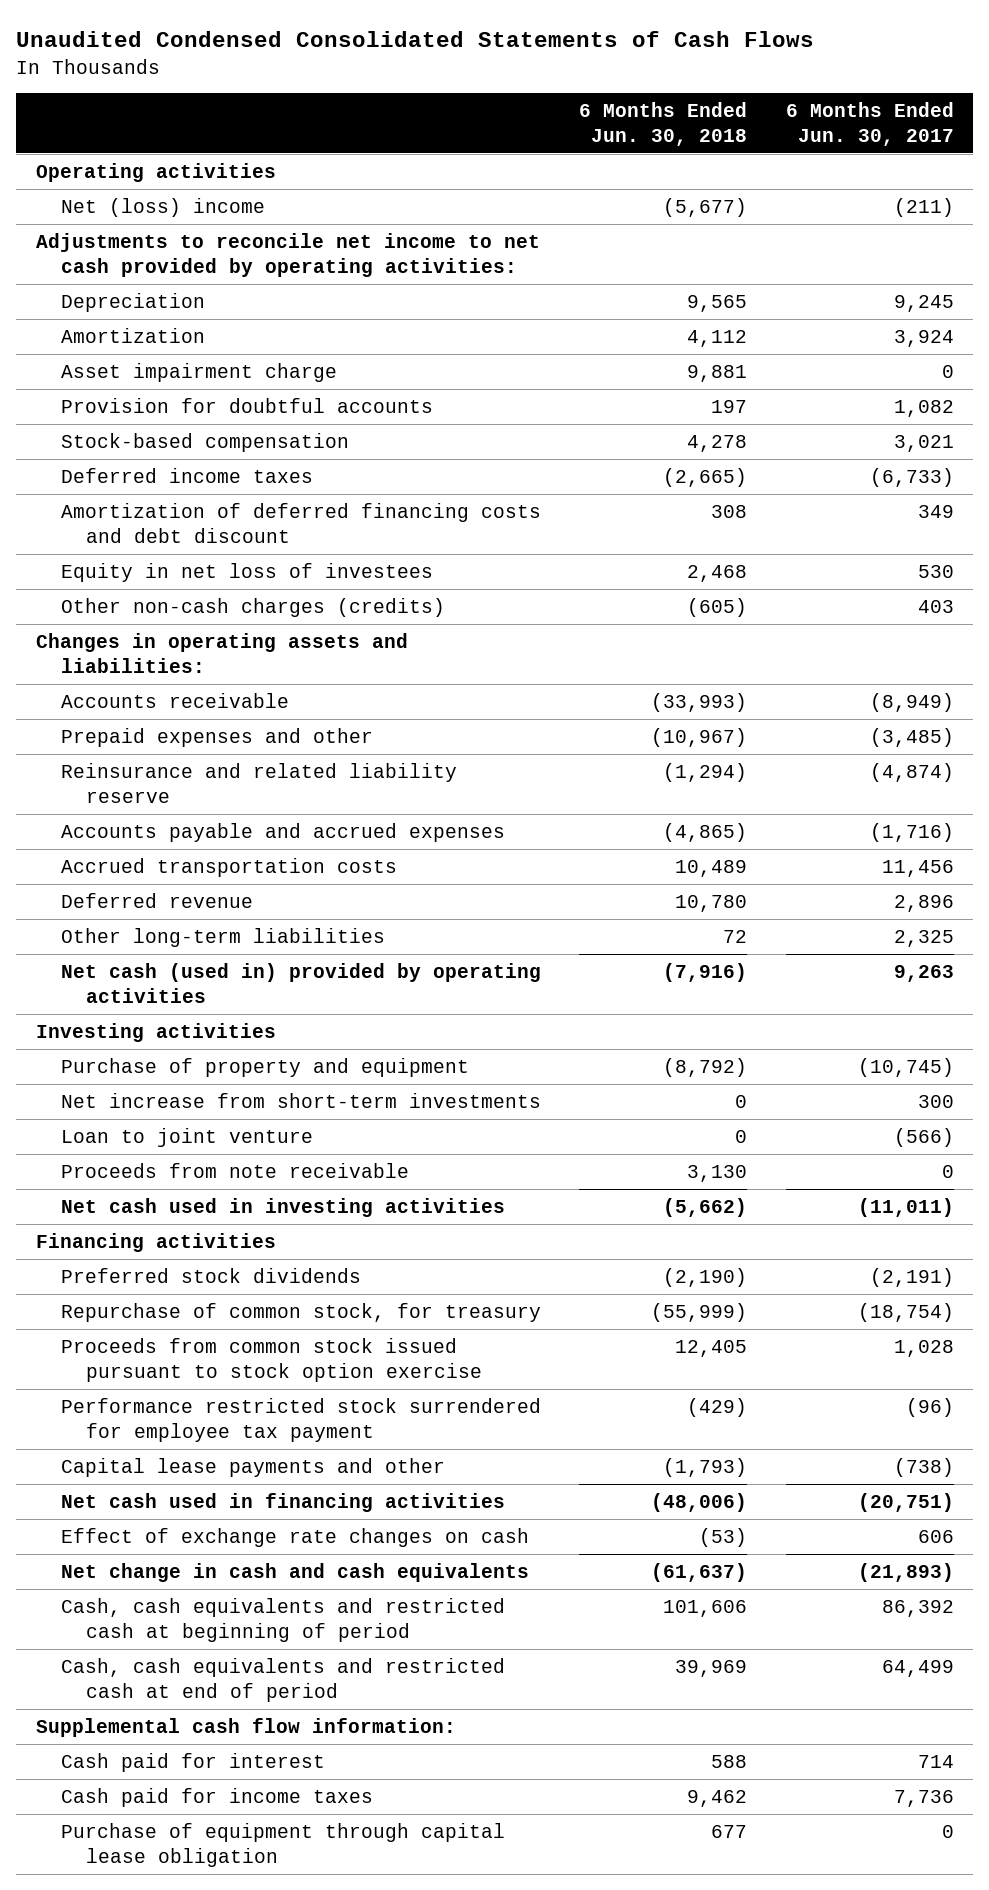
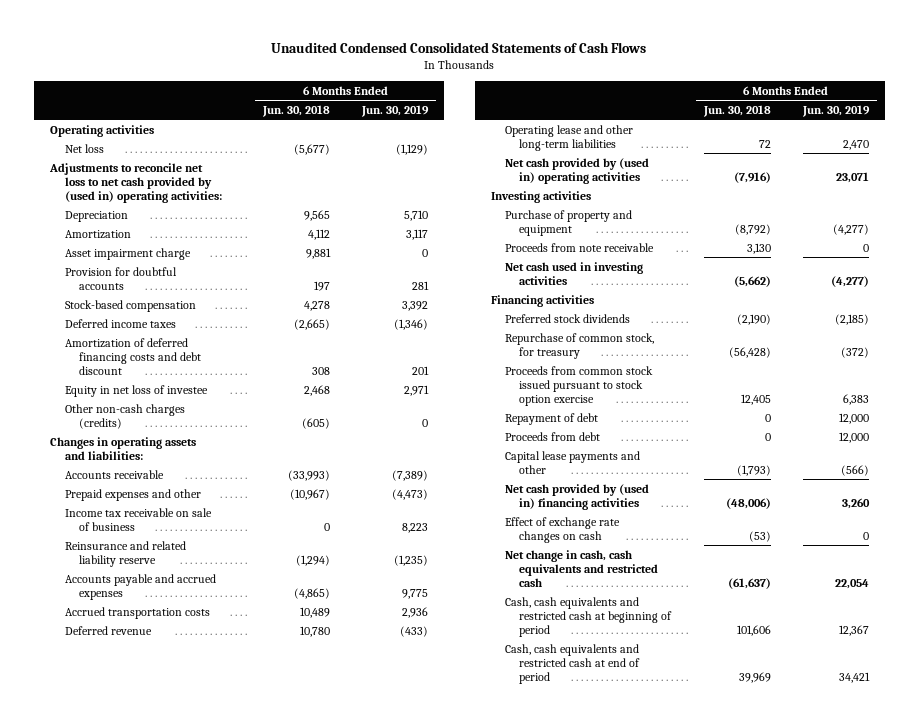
[785,102,954,146] 6 Months Ended Jun. 30, 2017 -> none
none -> [361,105,430,118] Jun. 30, 2019
[60,198,265,218] Net (loss) income -> [64,143,104,153] Net loss
[35,233,540,277] Adjustments to reconcile net income to net cash provided by operating activities: -> [49,162,222,204] Adjustments to reconcile net loss to net cash provided by (used in) operating activities:
[60,563,433,583] Equity in net loss of investees -> [64,384,208,397] Equity in net loss of investee
none -> [64,507,212,531] Income tax receivable on sale of business
[60,928,385,948] Other long-term liabilities -> [505,124,634,151] Operating lease and other long-term liabilities
[60,963,541,1003] Net cash (used in) provided by operating activities -> [505,157,650,184] Net cash provided by (used in) operating activities
[60,1093,541,1109] Net increase from short-term investments -> none
[60,1128,313,1148] Loan to joint venture -> none
[651,1303,748,1323] (55,999) -> [728,346,771,358] (56,428)
[60,1398,541,1442] Performance restricted stock surrendered for employee tax payment -> none
none -> [505,412,599,425] Repayment of debt
none -> [505,431,601,441] Proceeds from debt
[60,1493,505,1513] Net cash used in financing activities -> [505,483,650,510] Net cash provided by (used in) financing activities
[60,1563,529,1583] Net change in cash and cash equivalents -> [505,549,659,588] Net change in cash, cash equivalents and restricted cash
[35,1718,456,1738] Supplemental cash flow information: -> none
[60,1753,325,1773] Cash paid for interest -> none
[60,1788,373,1808] Cash paid for income taxes -> none
[60,1823,505,1867] Purchase of equipment through capital lease obligation -> none

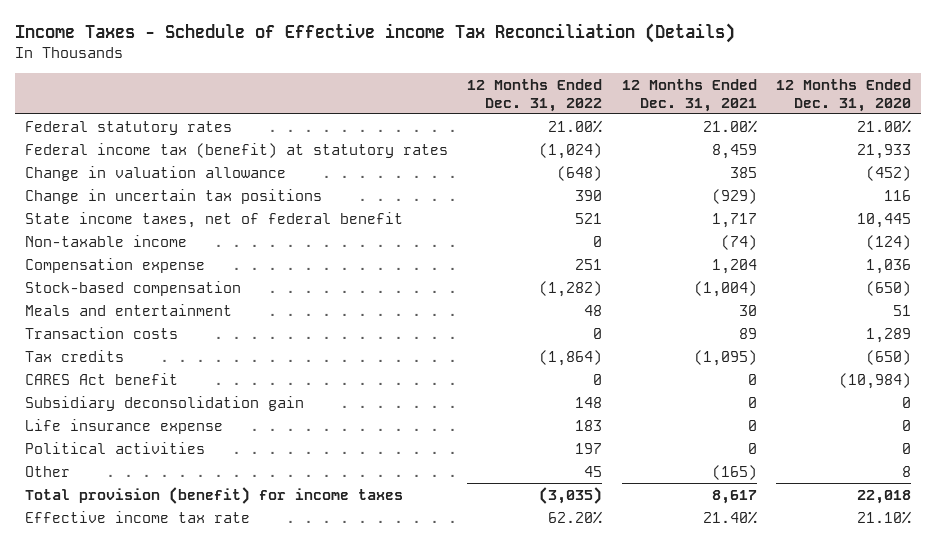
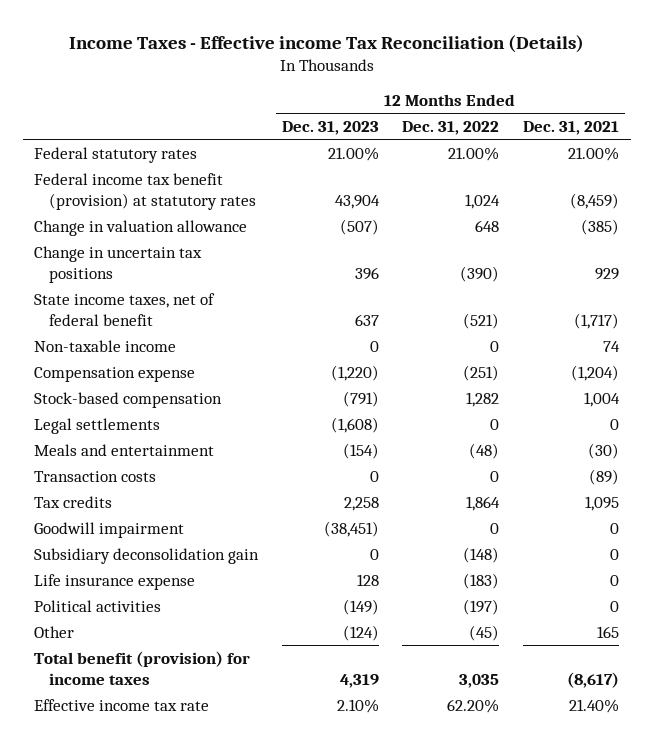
[14,23,735,44] Income Taxes - Schedule of Effective income Tax Reconciliation (Details) -> [68,34,584,53] Income Taxes - Effective income Tax Reconciliation (Details)
[776,78,912,112] 12 Months Ended Dec. 31, 2020 -> none
none -> [281,120,379,135] Dec. 31, 2023
[24,372,178,385] CARES Act benefit -> none
[24,142,448,158] Federal income tax (benefit) at statutory rates -> [34,172,256,211] Federal income tax benefit (provision) at statutory rates
[539,142,603,159] (1,024) -> [465,194,501,210] 1,024
[711,143,757,159] 8,459 -> [570,193,620,210] (8,459)
[557,165,603,181] (648) -> [475,219,500,232] 648
[729,166,757,178] 385 -> [581,218,620,235] (385)
[575,189,603,201] 390 -> [460,266,500,283] (390)
[711,188,757,204] (929) -> [595,268,620,281] 929
[575,212,603,224] 521 -> [463,313,500,330] (521)
[711,212,757,228] 1,717 -> [574,313,620,330] (1,717)
[720,234,757,250] (74) -> [603,340,621,352] 74
[575,258,603,270] 251 -> [463,364,500,381] (251)
[711,258,757,274] 1,204 -> [571,364,620,381] (1,204)
[539,280,603,297] (1,282) -> [466,391,500,407] 1,282
[693,280,757,297] (1,004) -> [584,391,621,407] 1,004
none -> [34,417,161,434] Legal settlements
[584,304,603,316] 48 -> [469,442,500,459] (48)
[738,304,757,316] 30 -> [588,442,620,459] (30)
[738,327,757,339] 89 -> [589,468,620,485] (89)
[539,349,603,366] (1,864) -> [466,495,501,511] 1,864
[693,349,757,366] (1,095) -> [585,495,620,511] 1,095
none -> [34,521,185,538] Goodwill impairment
[575,396,603,408] 148 -> [463,546,500,563] (148)
[575,419,603,431] 183 -> [463,572,500,589] (183)
[575,442,603,454] 197 -> [463,598,500,615] (197)
[584,465,603,477] 45 -> [469,624,500,641] (45)
[711,464,757,480] (165) -> [597,625,620,638] 165
[24,486,403,504] Total provision (benefit) for income taxes -> [34,650,251,686] Total benefit (provision) for income taxes
[539,486,603,504] (3,035) -> [459,674,500,689] 3,035
[711,489,757,504] 8,617 -> [567,672,620,689] (8,617)

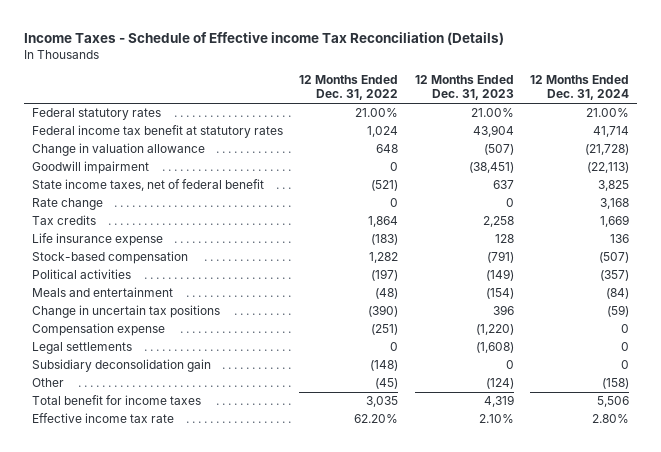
[68,34,584,53] Income Taxes - Effective income Tax Reconciliation (Details) -> [24,31,505,45] Income Taxes - Schedule of Effective income Tax Reconciliation (Details)
[523,120,620,135] Dec. 31, 2021 -> none
none -> [529,75,629,101] 12 Months Ended Dec. 31, 2024
[34,172,256,211] Federal income tax benefit (provision) at statutory rates -> [32,125,284,139] Federal income tax benefit at statutory rates
[34,521,185,538] Goodwill impairment -> [32,161,150,175] Goodwill impairment
[34,339,177,352] Non-taxable income -> none
[34,470,157,482] Transaction costs -> none
none -> [32,198,104,211] Rate change
[34,391,223,408] Stock-based compensation -> [32,251,189,265] Stock-based compensation
[34,443,215,456] Meals and entertainment -> [32,287,174,298] Meals and entertainment
[34,245,203,284] Change in uncertain tax positions -> [32,305,221,319] Change in uncertain tax positions
[34,366,196,382] Compensation expense -> [32,323,166,337] Compensation expense
[34,417,161,434] Legal settlements -> [32,342,133,355] Legal settlements
[34,547,260,564] Subsidiary deconsolidation gain -> [32,359,212,373] Subsidiary deconsolidation gain
[34,650,251,686] Total benefit (provision) for income taxes -> [32,395,202,406] Total benefit for income taxes

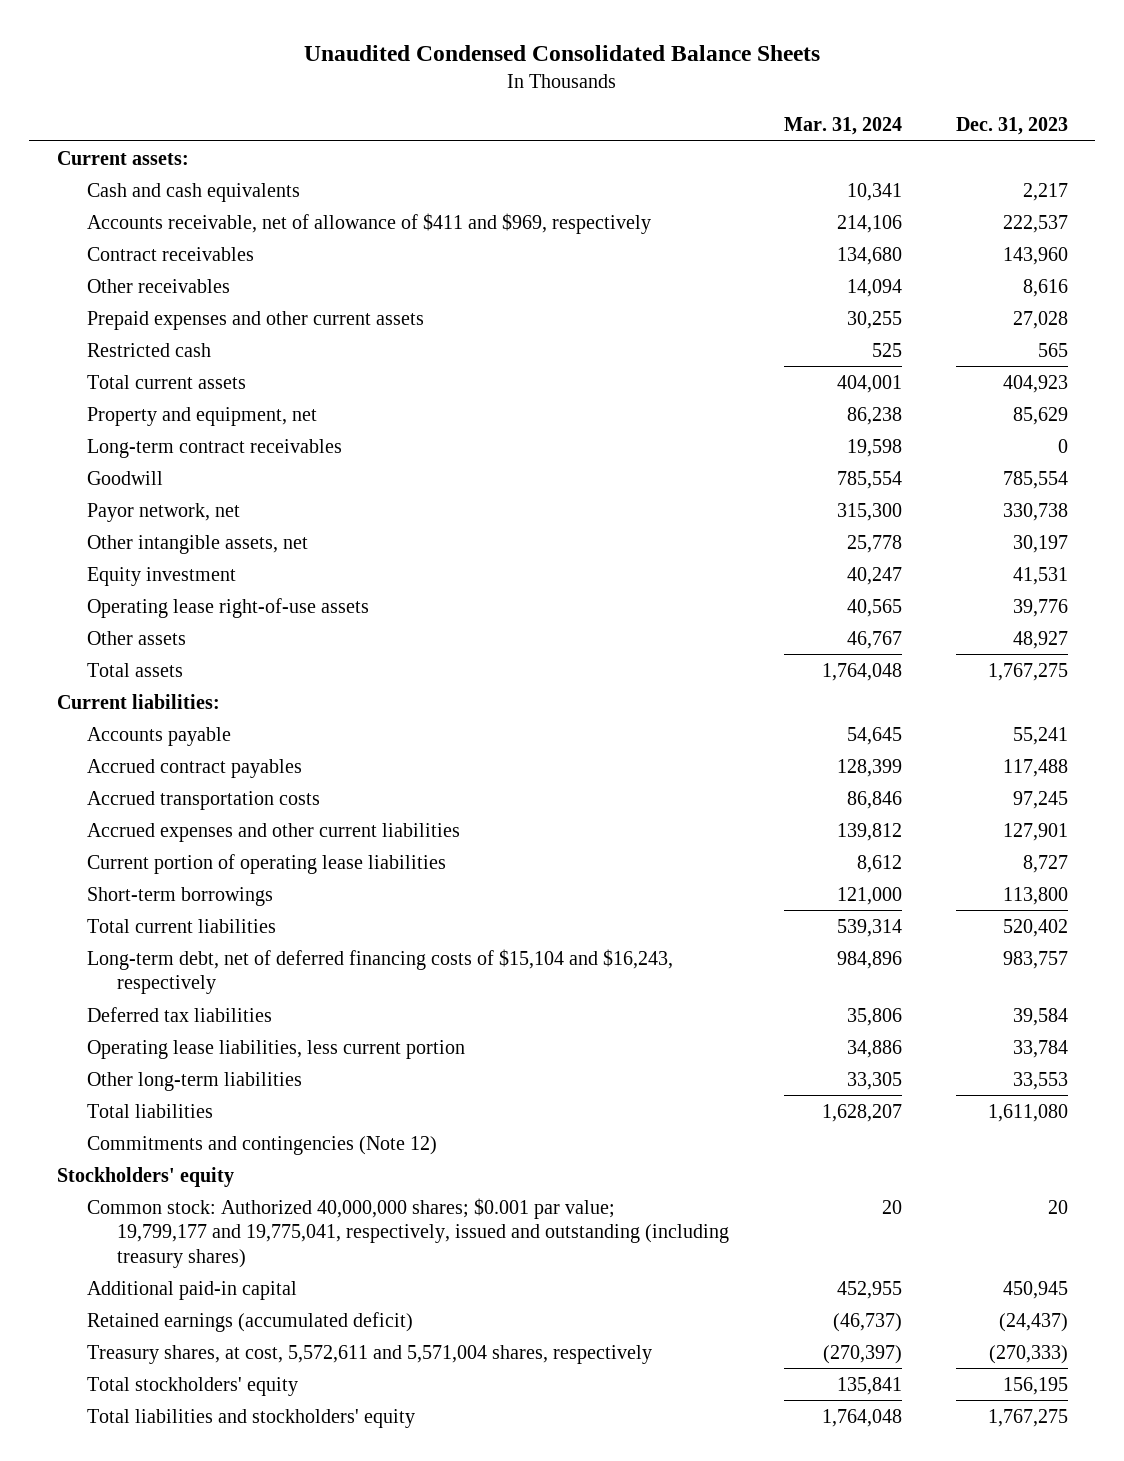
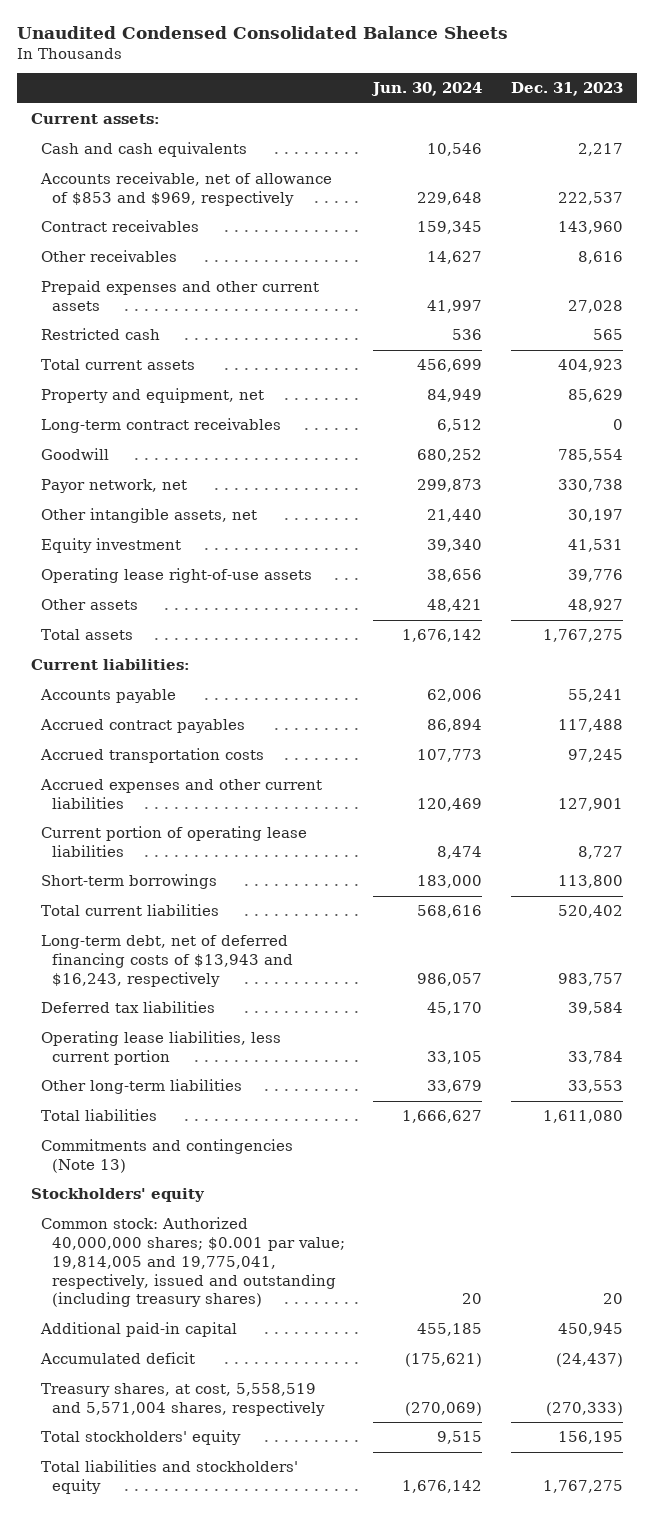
[783,117,902,136] Mar. 31, 2024 -> none
none -> [371,82,483,97] Jun. 30, 2024
[86,212,651,234] Accounts receivable, net of allowance of $411 and $969, respectively -> [40,172,333,206] Accounts receivable, net of allowance of $853 and $969, respectively
[86,948,673,995] Long-term debt, net of deferred financing costs of $15,104 and $16,243, respectively -> [41,935,293,987] Long-term debt, net of deferred financing costs of $13,943 and $16,243, respectively
[86,1135,437,1155] Commitments and contingencies (Note 12) -> [41,1139,294,1173] Commitments and contingencies (Note 13)
[86,1197,730,1268] Common stock: Authorized 40,000,000 shares; $0.001 par value; 19,799,177 and 19,775,041, respectively, issued and outstanding (including treasury shares) -> [41,1217,345,1308] Common stock: Authorized 40,000,000 shares; $0.001 par value; 19,814,005 and 19,775,041, respectively, issued and outstanding (including treasury shares)
[86,1311,413,1332] Retained earnings (accumulated deficit) -> [40,1352,196,1365] Accumulated deficit
[86,1344,652,1364] Treasury shares, at cost, 5,572,611 and 5,571,004 shares, respectively -> [41,1383,325,1416] Treasury shares, at cost, 5,558,519 and 5,571,004 shares, respectively

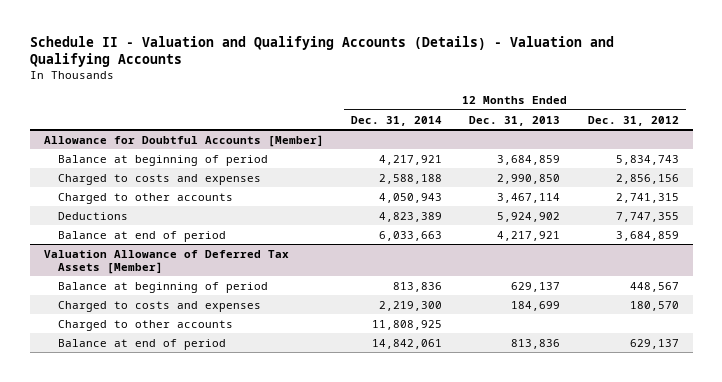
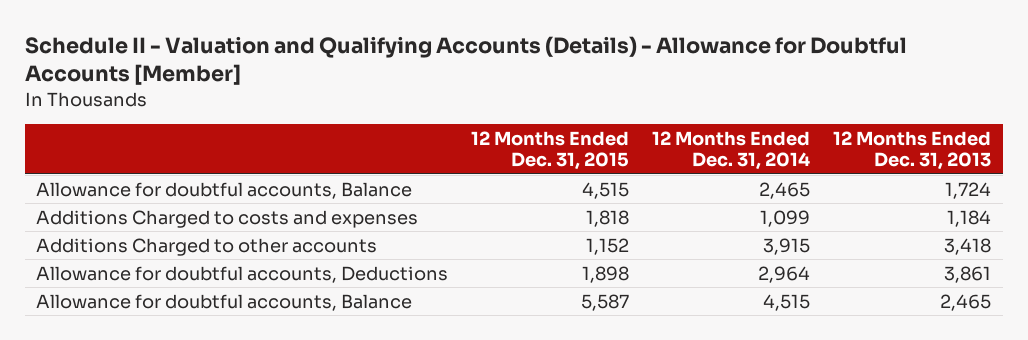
[29,36,614,68] Schedule II - Valuation and Qualifying Accounts (Details) - Valuation and Qualifying Accounts -> [25,36,908,86] Schedule II - Valuation and Qualifying Accounts (Details) - Allowance for Doubtful Accounts [Member]
[587,115,679,126] Dec. 31, 2012 -> none
none -> [471,130,630,171] 12 Months Ended Dec. 31, 2015
[43,134,324,147] Allowance for Doubtful Accounts [Member] -> none
[58,154,269,166] Balance at beginning of period -> none
[58,230,227,242] Balance at end of period -> none
[43,249,289,274] Valuation Allowance of Deferred Tax Assets [Member] -> none
[58,281,269,293] Balance at beginning of period -> none
[58,300,262,312] Charged to costs and expenses -> none
[58,319,234,331] Charged to other accounts -> none
[58,338,227,350] Balance at end of period -> none
none -> [36,181,413,199] Allowance for doubtful accounts, Balance
[58,173,262,185] Charged to costs and expenses -> [36,209,419,228] Additions Charged to costs and expenses
[378,173,442,184] 2,588,188 -> [760,209,811,227] 1,099
[497,173,561,184] 2,990,850 -> [947,209,992,227] 1,184
[58,192,234,204] Charged to other accounts -> [36,237,378,256] Additions Charged to other accounts
[378,192,442,203] 4,050,943 -> [763,237,811,255] 3,915
[497,192,561,203] 3,467,114 -> [944,237,992,255] 3,418
[58,211,129,220] Deductions -> [36,265,449,283] Allowance for doubtful accounts, Deductions
[378,211,442,222] 4,823,389 -> [758,265,811,283] 2,964
[497,211,561,222] 5,924,902 -> [944,265,992,283] 3,861
none -> [36,293,413,311] Allowance for doubtful accounts, Balance

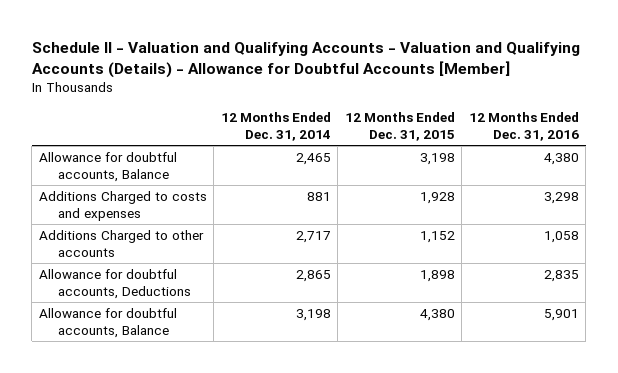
[25,36,908,86] Schedule II - Valuation and Qualifying Accounts (Details) - Allowance for Doubtful Accounts [Member] -> [31,42,580,79] Schedule II - Valuation and Qualifying Accounts - Valuation and Qualifying Accounts (Details) - Allowance for Doubtful Accounts [Member]
[833,130,992,171] 12 Months Ended Dec. 31, 2013 -> none
none -> [468,112,579,141] 12 Months Ended Dec. 31, 2016
[582,181,630,199] 4,515 -> [419,153,455,166] 3,198
[586,209,630,227] 1,818 -> [419,192,455,205] 1,928
[760,209,811,227] 1,099 -> [306,192,331,202] 881
[763,237,811,255] 3,915 -> [295,231,331,244] 2,717
[758,265,811,283] 2,964 -> [295,270,331,283] 2,865
[581,293,630,311] 5,587 -> [419,309,455,322] 4,380
[763,293,811,311] 4,515 -> [295,309,331,322] 3,198

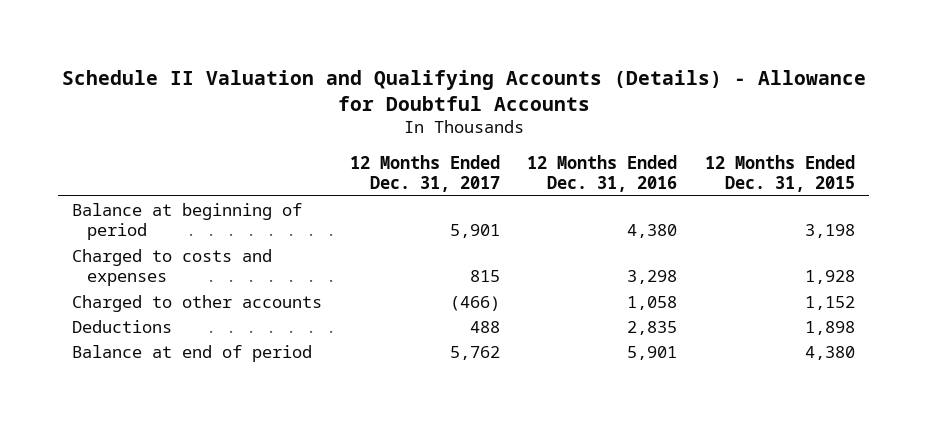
[31,42,580,79] Schedule II - Valuation and Qualifying Accounts - Valuation and Qualifying Accounts (Details) - Allowance for Doubtful Accounts [Member] -> [61,69,866,111] Schedule II Valuation and Qualifying Accounts (Details) - Allowance for Doubtful Accounts
[220,112,331,141] 12 Months Ended Dec. 31, 2014 -> none
none -> [349,154,500,193] 12 Months Ended Dec. 31, 2017
[38,152,177,182] Allowance for doubtful accounts, Balance -> [72,202,303,240] Balance at beginning of period
[38,191,207,221] Additions Charged to costs and expenses -> [72,248,273,286] Charged to costs and expenses
[38,230,204,257] Additions Charged to other accounts -> [72,294,323,312] Charged to other accounts
[38,269,191,299] Allowance for doubtful accounts, Deductions -> [72,319,173,333] Deductions
[38,308,177,338] Allowance for doubtful accounts, Balance -> [72,344,313,362] Balance at end of period

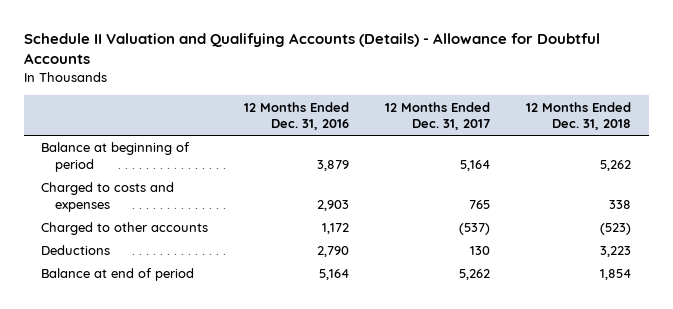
[704,154,855,193] 12 Months Ended Dec. 31, 2015 -> none
none -> [526,101,632,131] 12 Months Ended Dec. 31, 2018
[449,223,500,238] 5,901 -> [460,159,491,171] 5,164
[627,223,678,238] 4,380 -> [317,159,350,171] 3,879
[469,269,500,282] 815 -> [469,199,491,209] 765
[627,269,678,284] 3,298 -> [317,199,350,211] 2,903
[449,295,500,311] (466) -> [459,223,491,236] (537)
[627,295,678,310] 1,058 -> [322,223,350,235] 1,172
[469,320,500,333] 488 -> [470,246,491,256] 130
[627,320,678,335] 2,835 -> [317,246,350,258] 2,790
[449,345,500,360] 5,762 -> [459,269,491,281] 5,262
[627,345,678,360] 5,901 -> [319,269,350,281] 5,164

